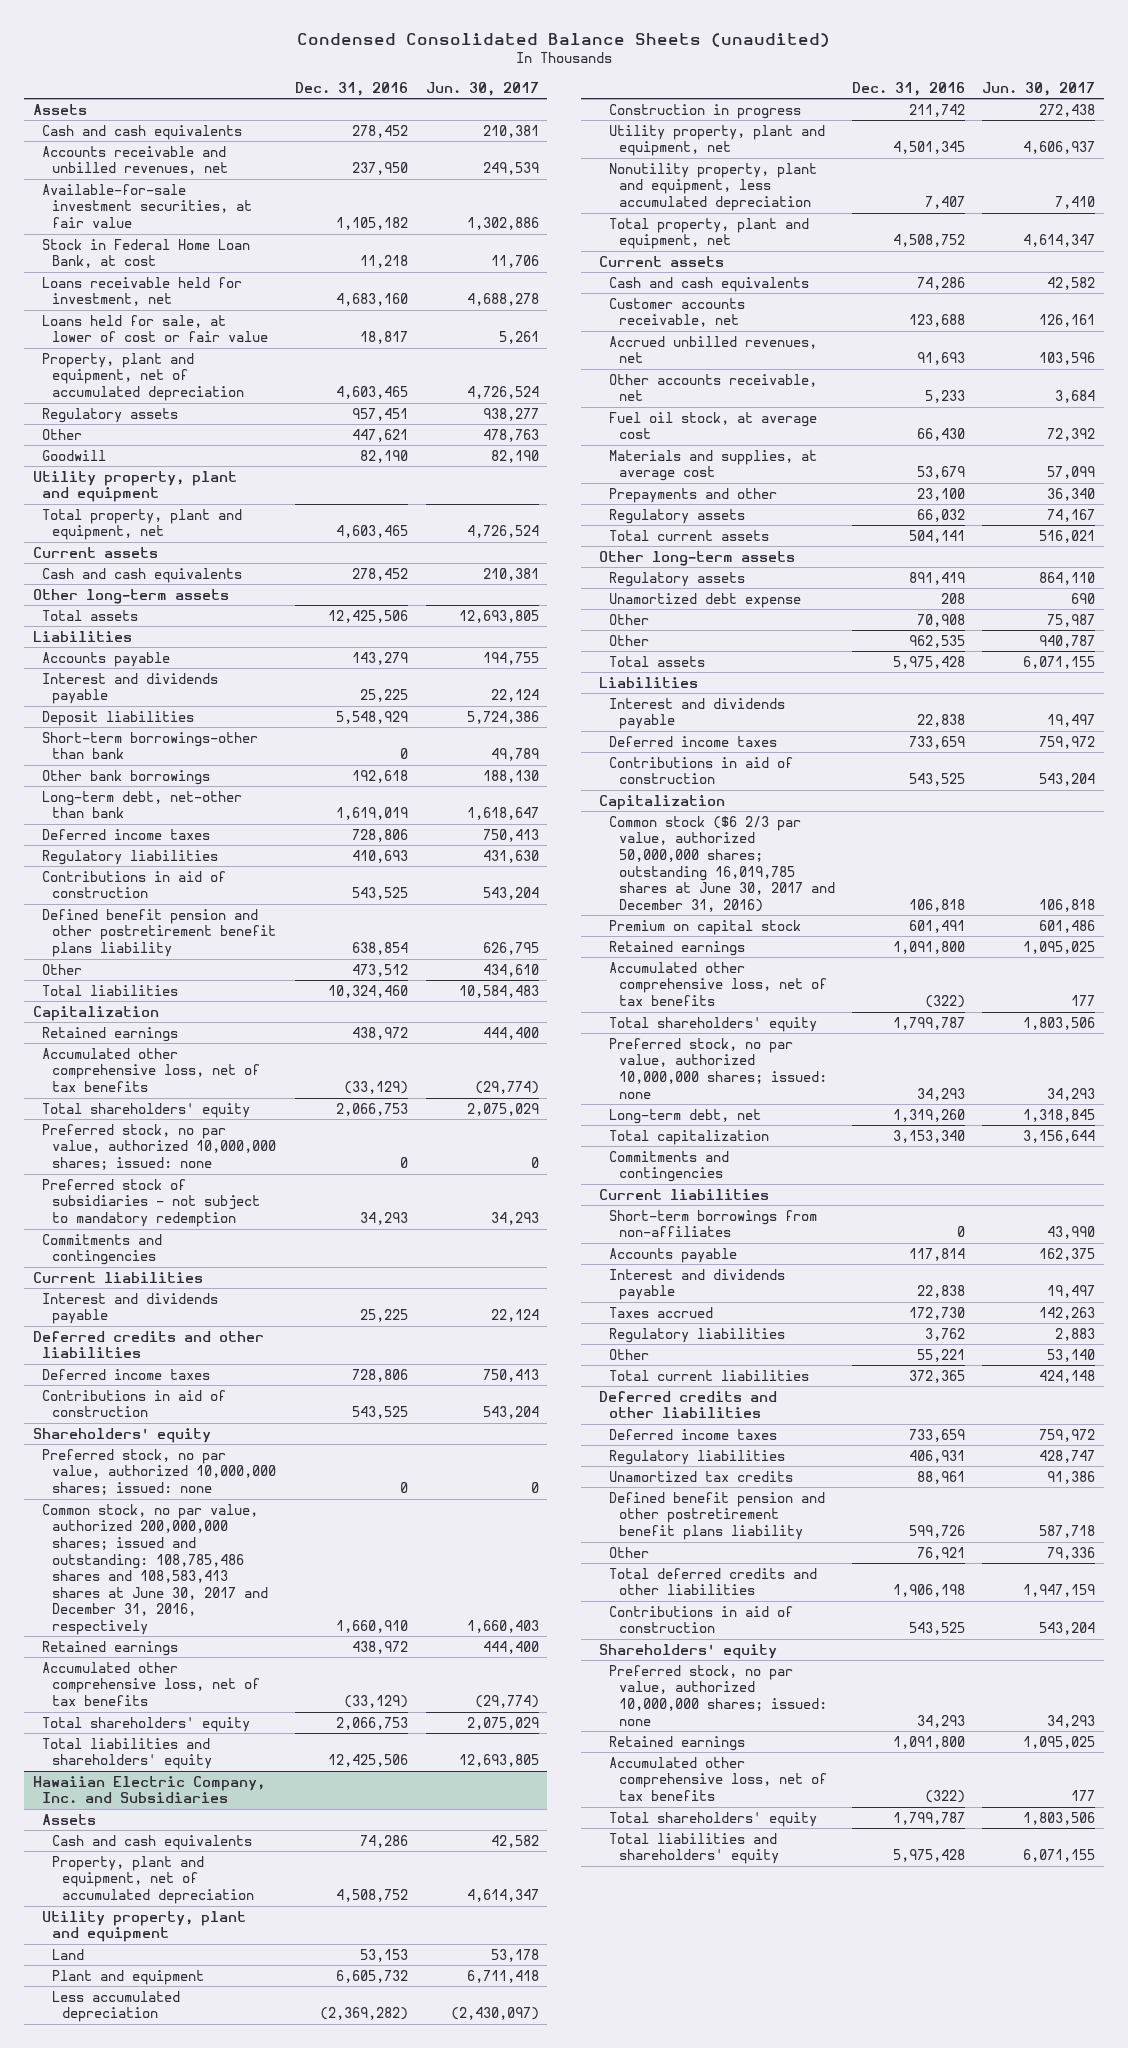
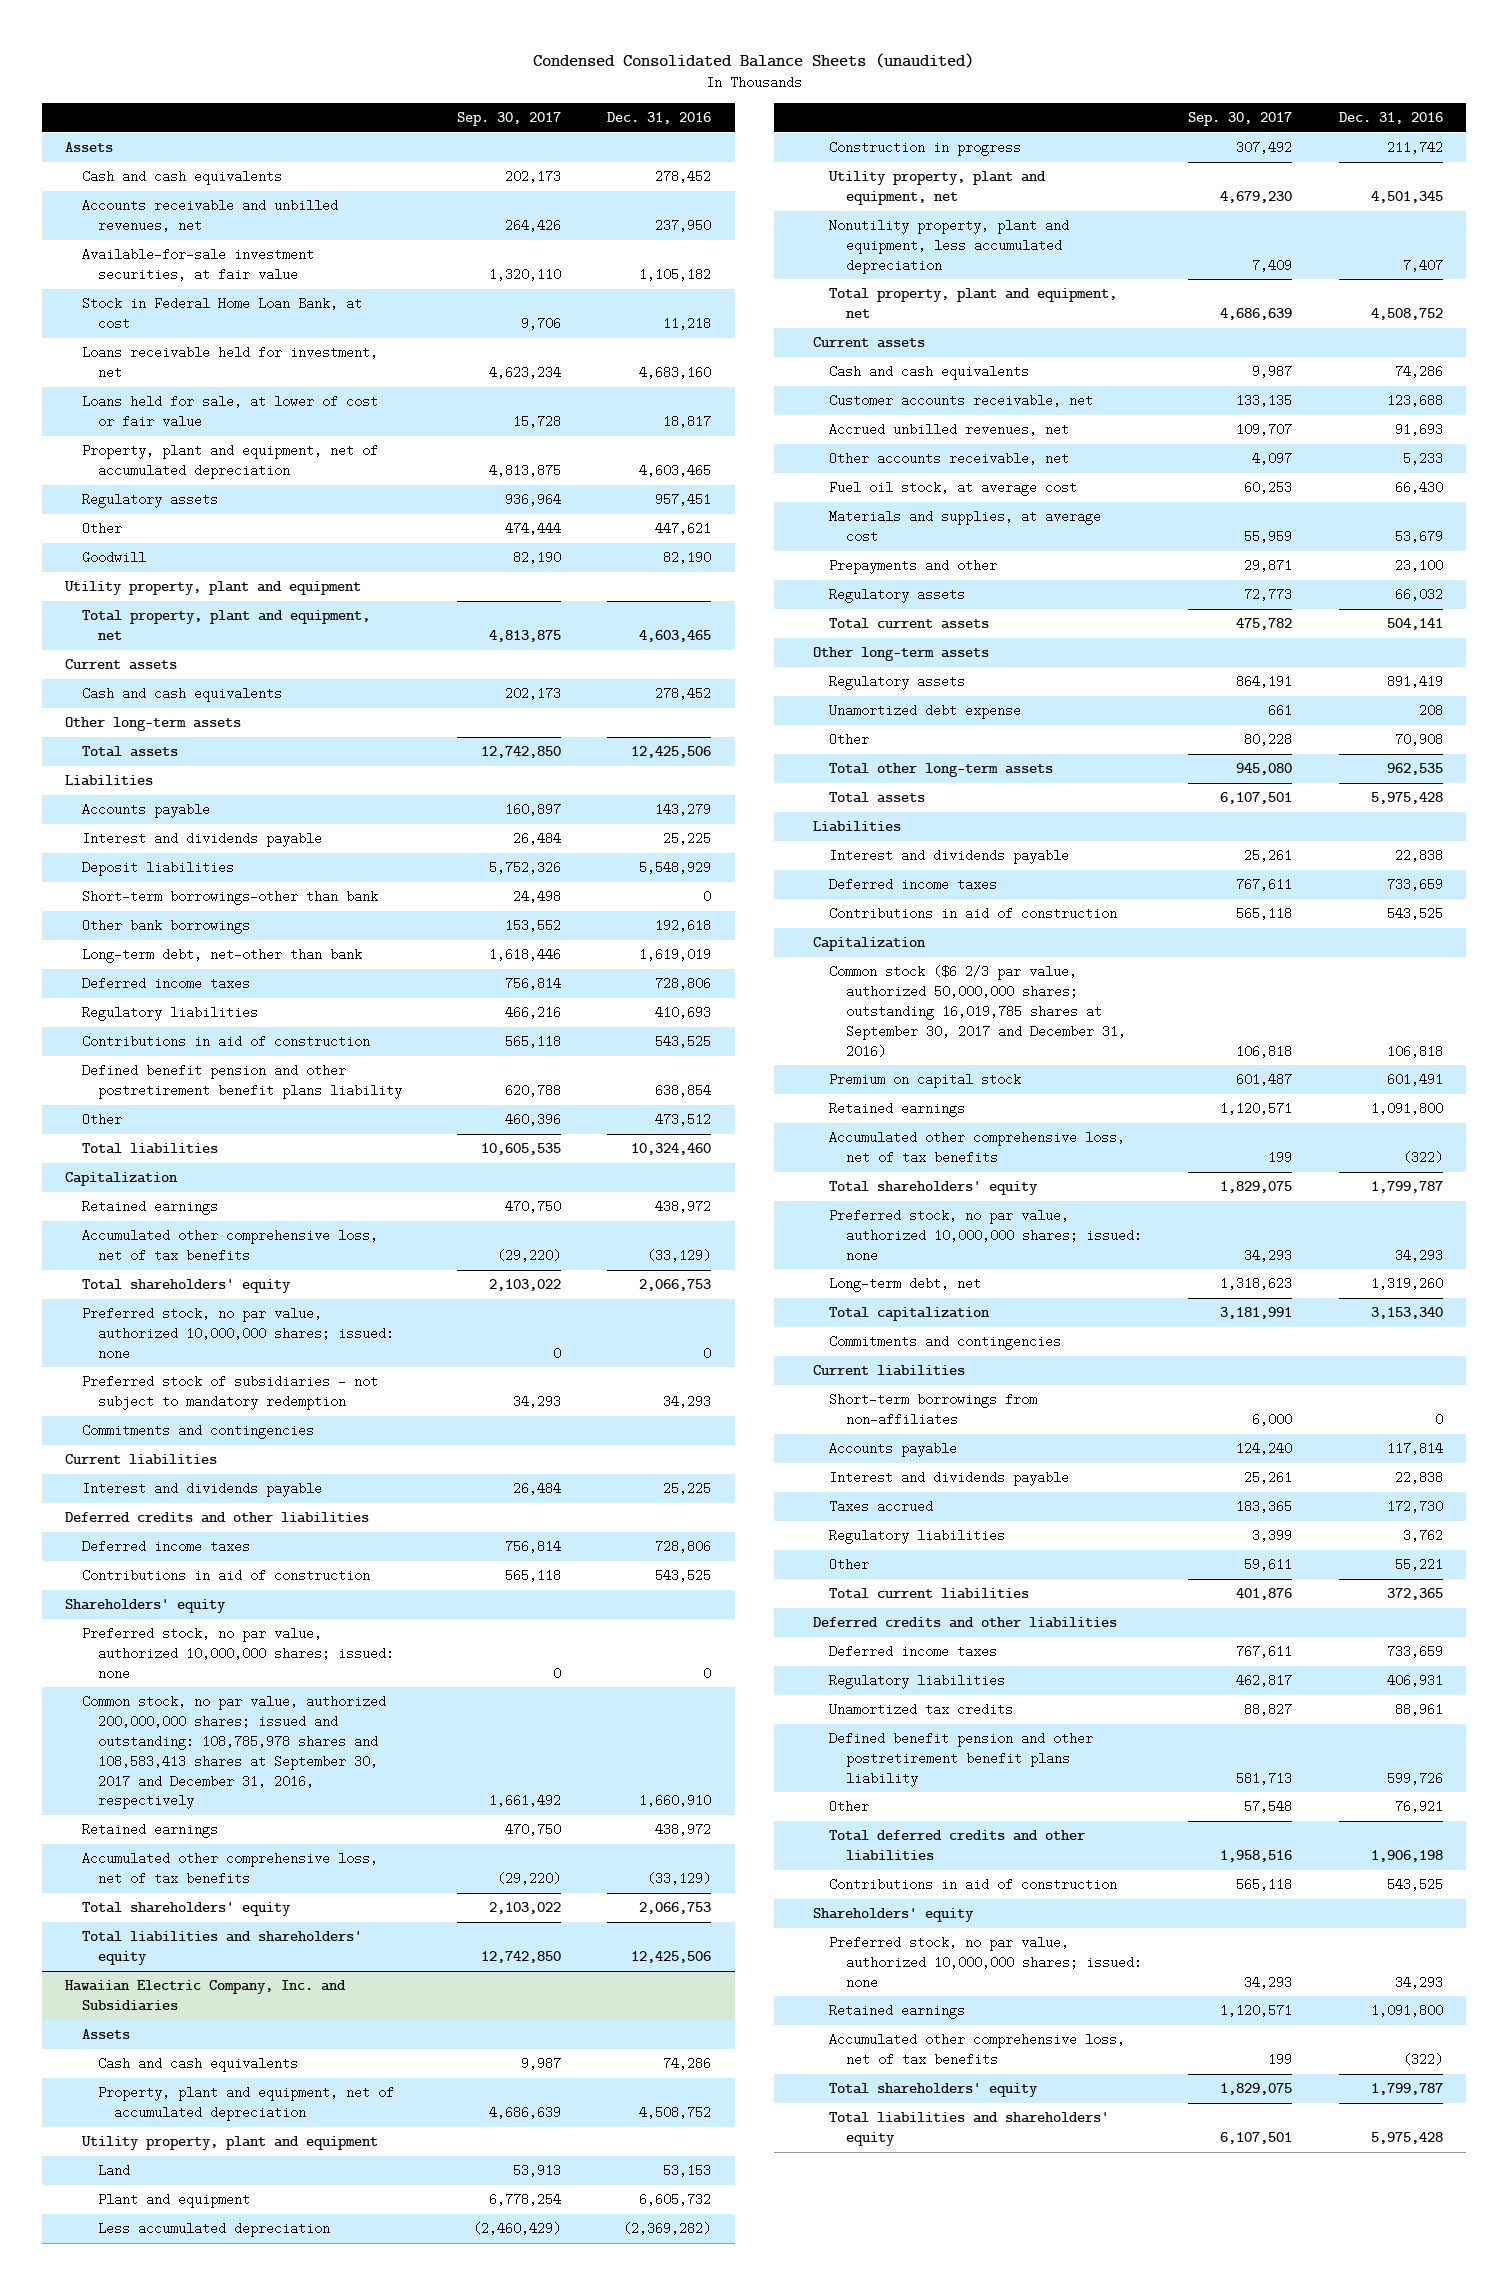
[425,81,539,96] Jun. 30, 2017 -> none
none -> [456,112,561,127] Sep. 30, 2017
[42,1503,269,1635] Common stock, no par value, authorized 200,000,000 shares; issued and outstanding: 108,785,486 shares and 108,583,413 shares at June 30, 2017 and December 31, 2016, respectively -> [81,1695,386,1810] Common stock, no par value, authorized 200,000,000 shares; issued and outstanding: 108,785,978 shares and 108,583,413 shares at September 30, 2017 and December 31, 2016, respectively
[609,634,650,646] Other -> [829,763,1054,778] Total other long-term assets
[609,815,836,912] Common stock ($6 2/3 par value, authorized 50,000,000 shares; outstanding 16,019,785 shares at June 30, 2017 and December 31, 2016) -> [829,965,1126,1058] Common stock ($6 2/3 par value, authorized 50,000,000 shares; outstanding 16,019,785 shares at September 30, 2017 and December 31, 2016)

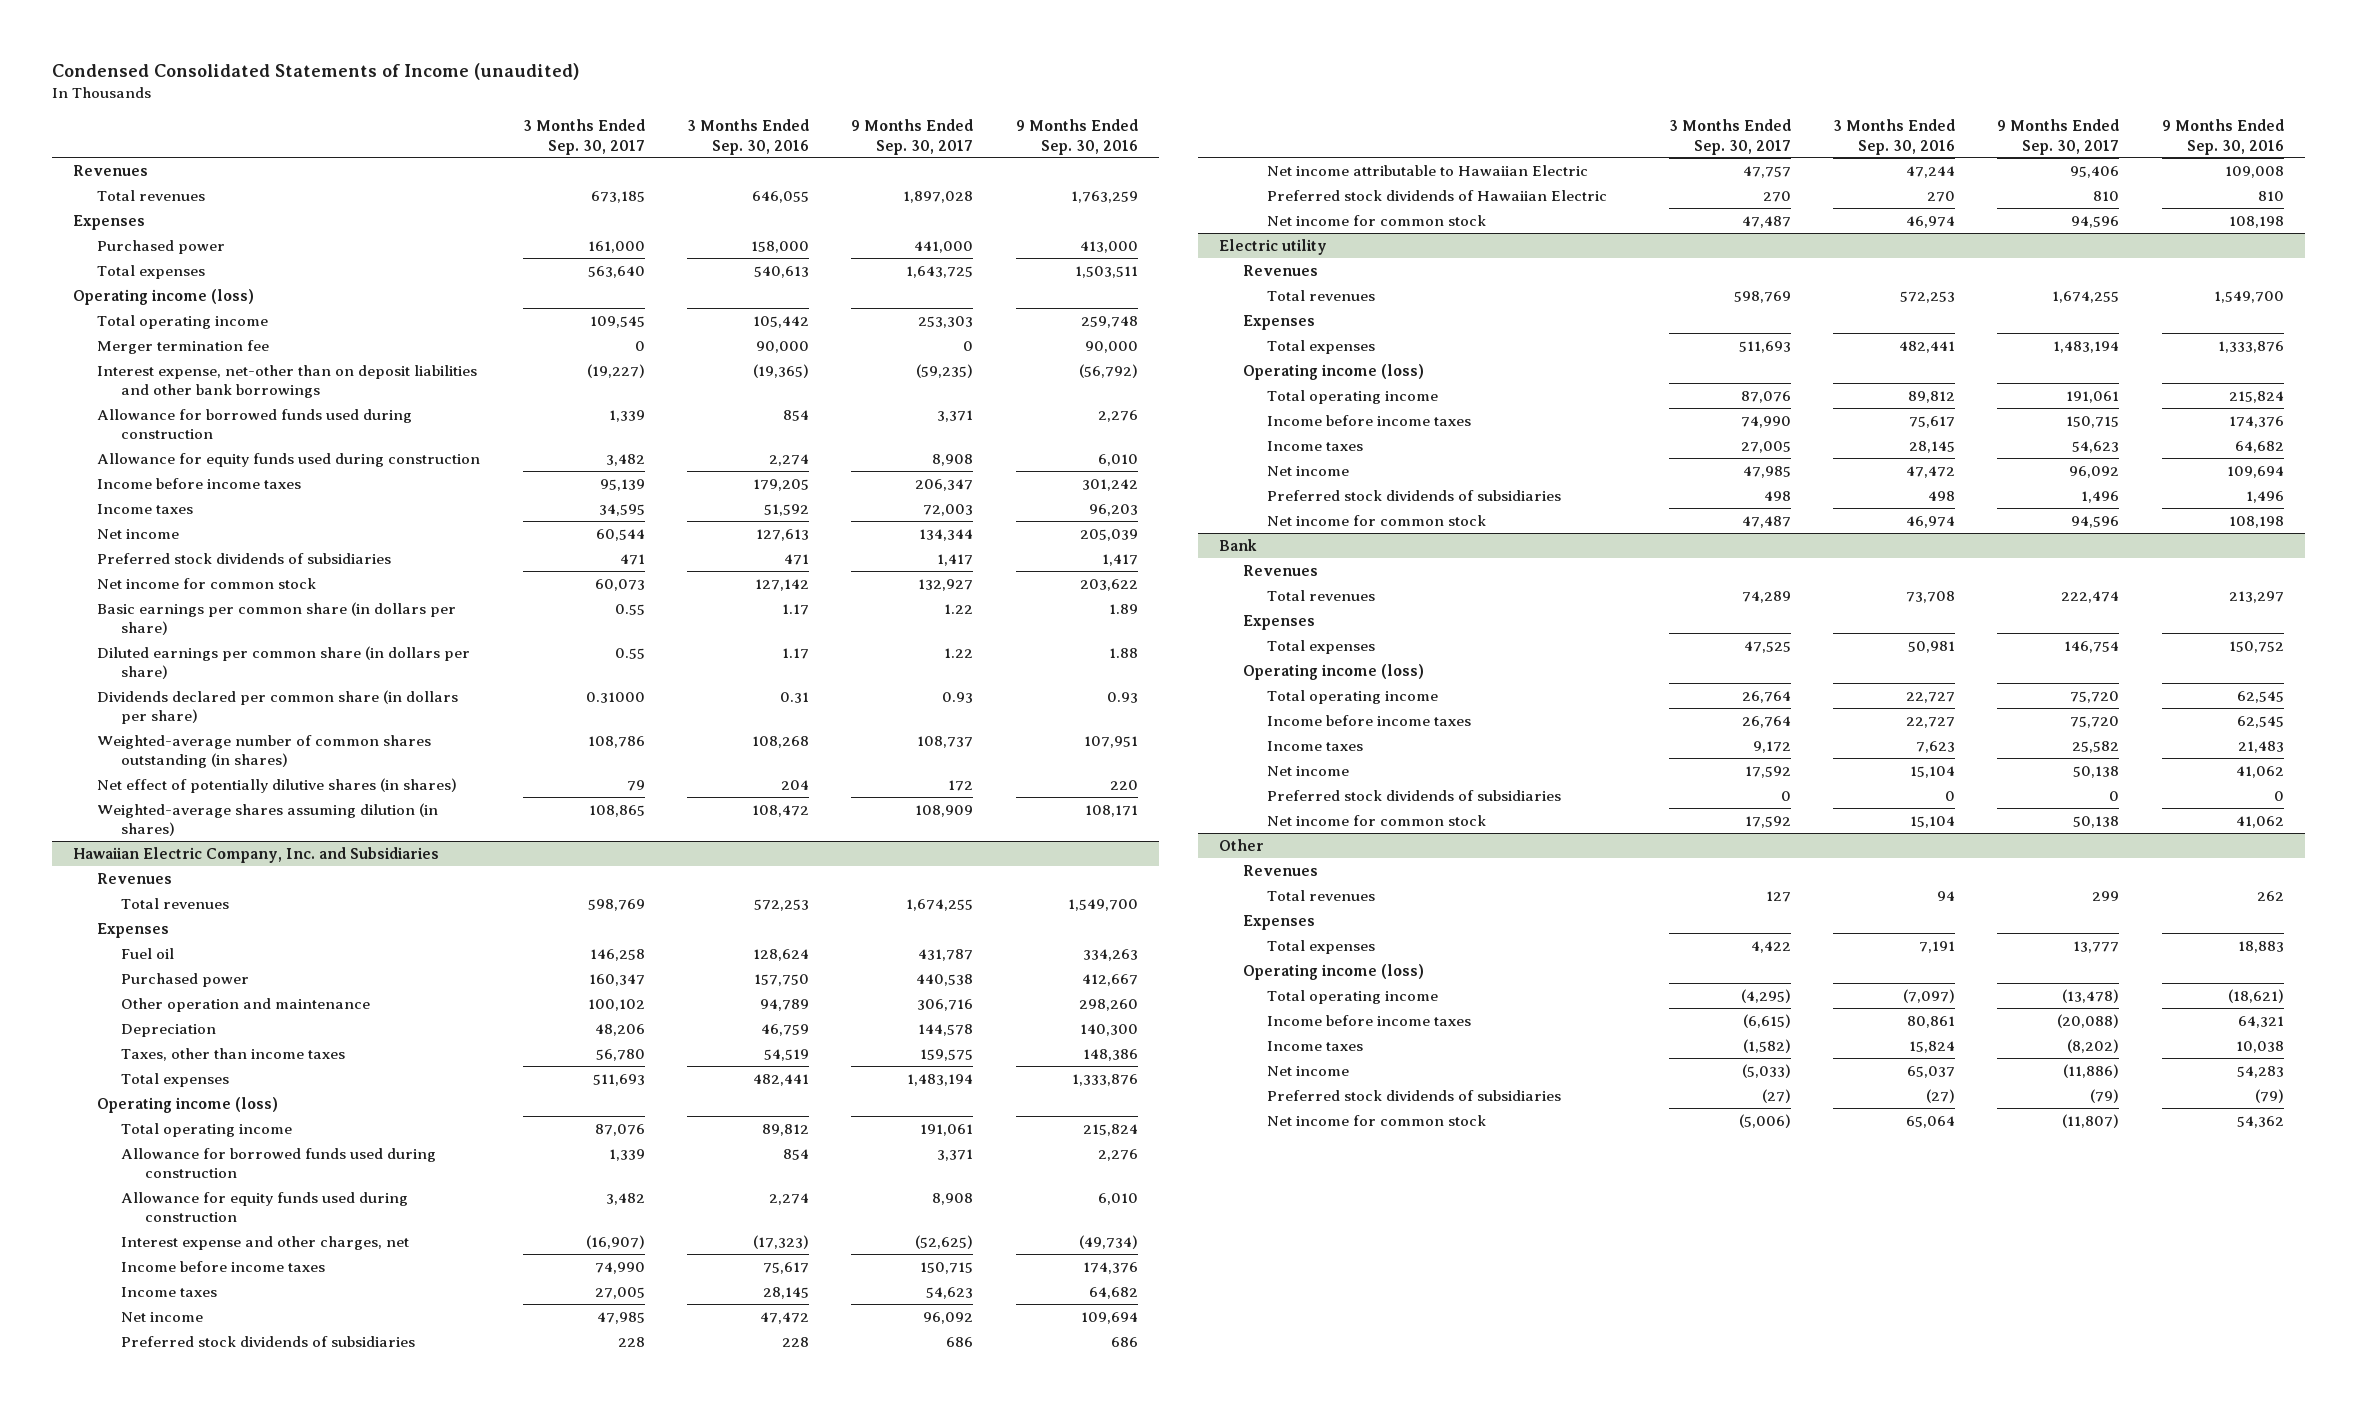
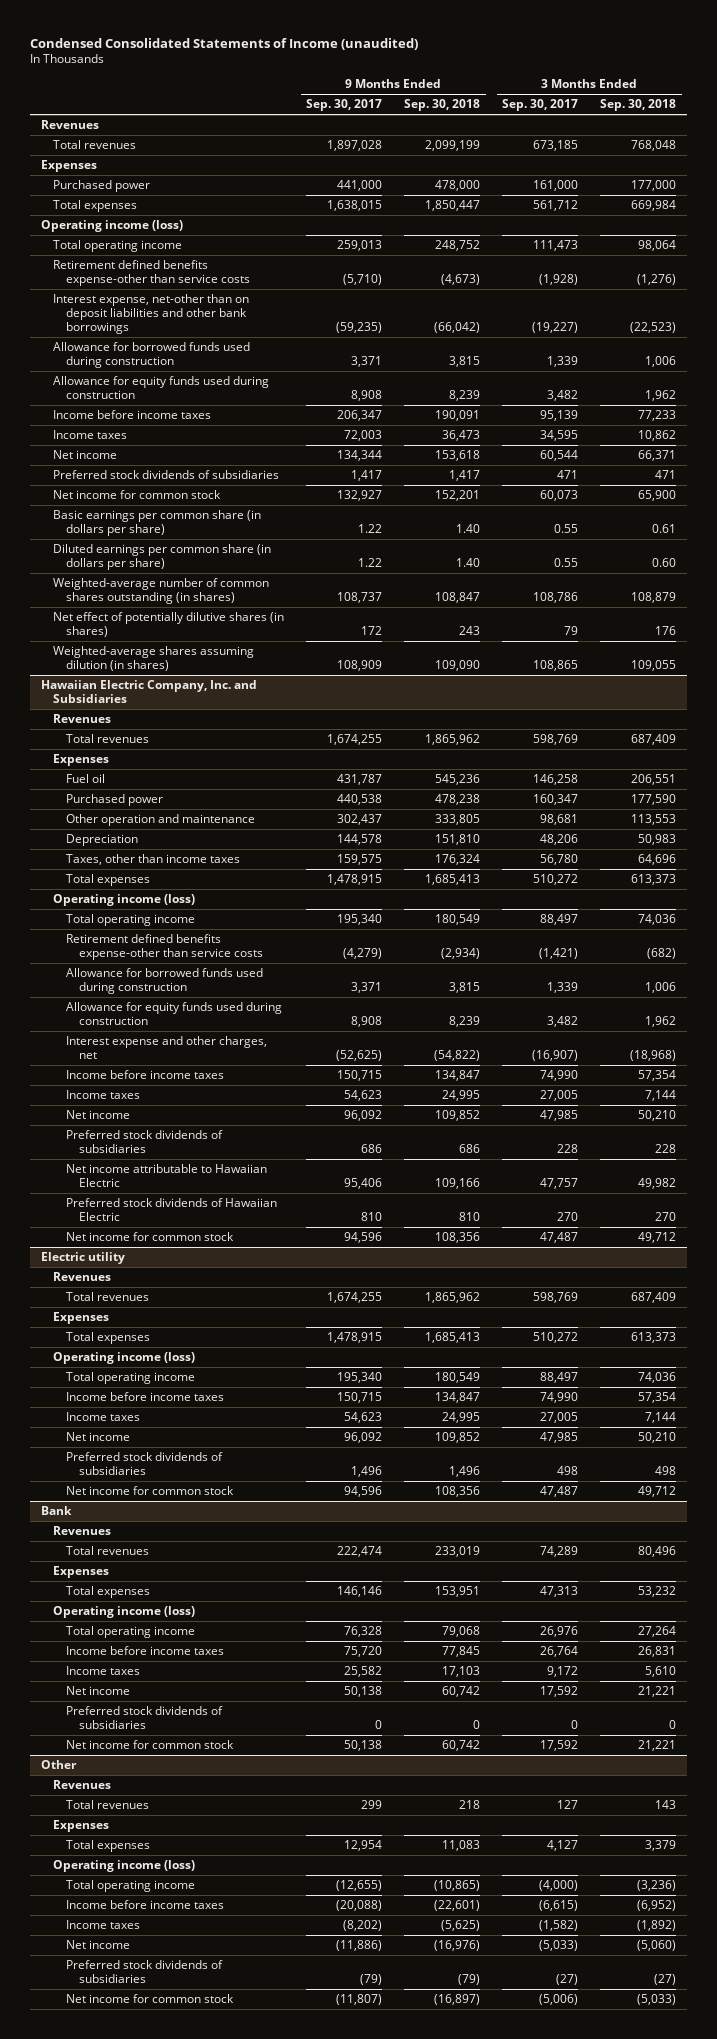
[687,119,810,155] 3 Months Ended Sep. 30, 2016 -> none
[1015,119,1138,155] 9 Months Ended Sep. 30, 2016 -> none
none -> [404,99,481,112] Sep. 30, 2018
none -> [600,99,677,112] Sep. 30, 2018
[587,265,645,278] 563,640 -> [533,200,579,212] 561,712
[906,265,974,278] 1,643,725 -> [327,200,383,212] 1,638,015
[97,339,270,354] Merger termination fee -> none
[589,315,645,328] 109,545 -> [533,240,579,252] 111,473
[918,315,974,328] 253,303 -> [337,240,383,252] 259,013
none -> [53,260,251,286] Retirement defined benefits expense-other than service costs
[97,689,459,725] Dividends declared per common share (in dollars per share) -> none
[587,998,645,1011] 100,102 -> [540,814,579,826] 98,681
[917,998,974,1011] 306,716 -> [337,814,383,826] 302,437
[592,1073,645,1086] 511,693 -> [533,874,579,886] 510,272
[907,1073,974,1086] 1,483,194 -> [327,874,383,886] 1,478,915
[594,1123,645,1136] 87,076 -> [540,914,579,926] 88,497
[920,1123,974,1136] 191,061 -> [337,914,383,926] 195,340
none -> [66,934,263,960] Retirement defined benefits expense-other than service costs
[1738,340,1791,353] 511,693 -> [533,1332,579,1344] 510,272
[2053,340,2120,353] 1,483,194 -> [327,1332,383,1344] 1,478,915
[1740,390,1791,403] 87,076 -> [540,1372,579,1384] 88,497
[2066,390,2120,403] 191,061 -> [337,1372,383,1384] 195,340
[1743,640,1791,653] 47,525 -> [540,1586,579,1598] 47,313
[2064,640,2120,653] 146,754 -> [337,1586,383,1598] 146,146
[1741,690,1791,703] 26,764 -> [540,1626,579,1638] 26,976
[2070,690,2120,703] 75,720 -> [344,1626,383,1638] 76,328
[1750,940,1791,953] 4,422 -> [547,1840,579,1852] 4,127
[2073,940,2120,953] 13,777 -> [344,1840,383,1852] 12,954
[1740,988,1791,1003] (4,295) -> [539,1880,579,1892] (4,000)
[2062,988,2120,1003] (13,478) -> [336,1880,383,1892] (12,655)

